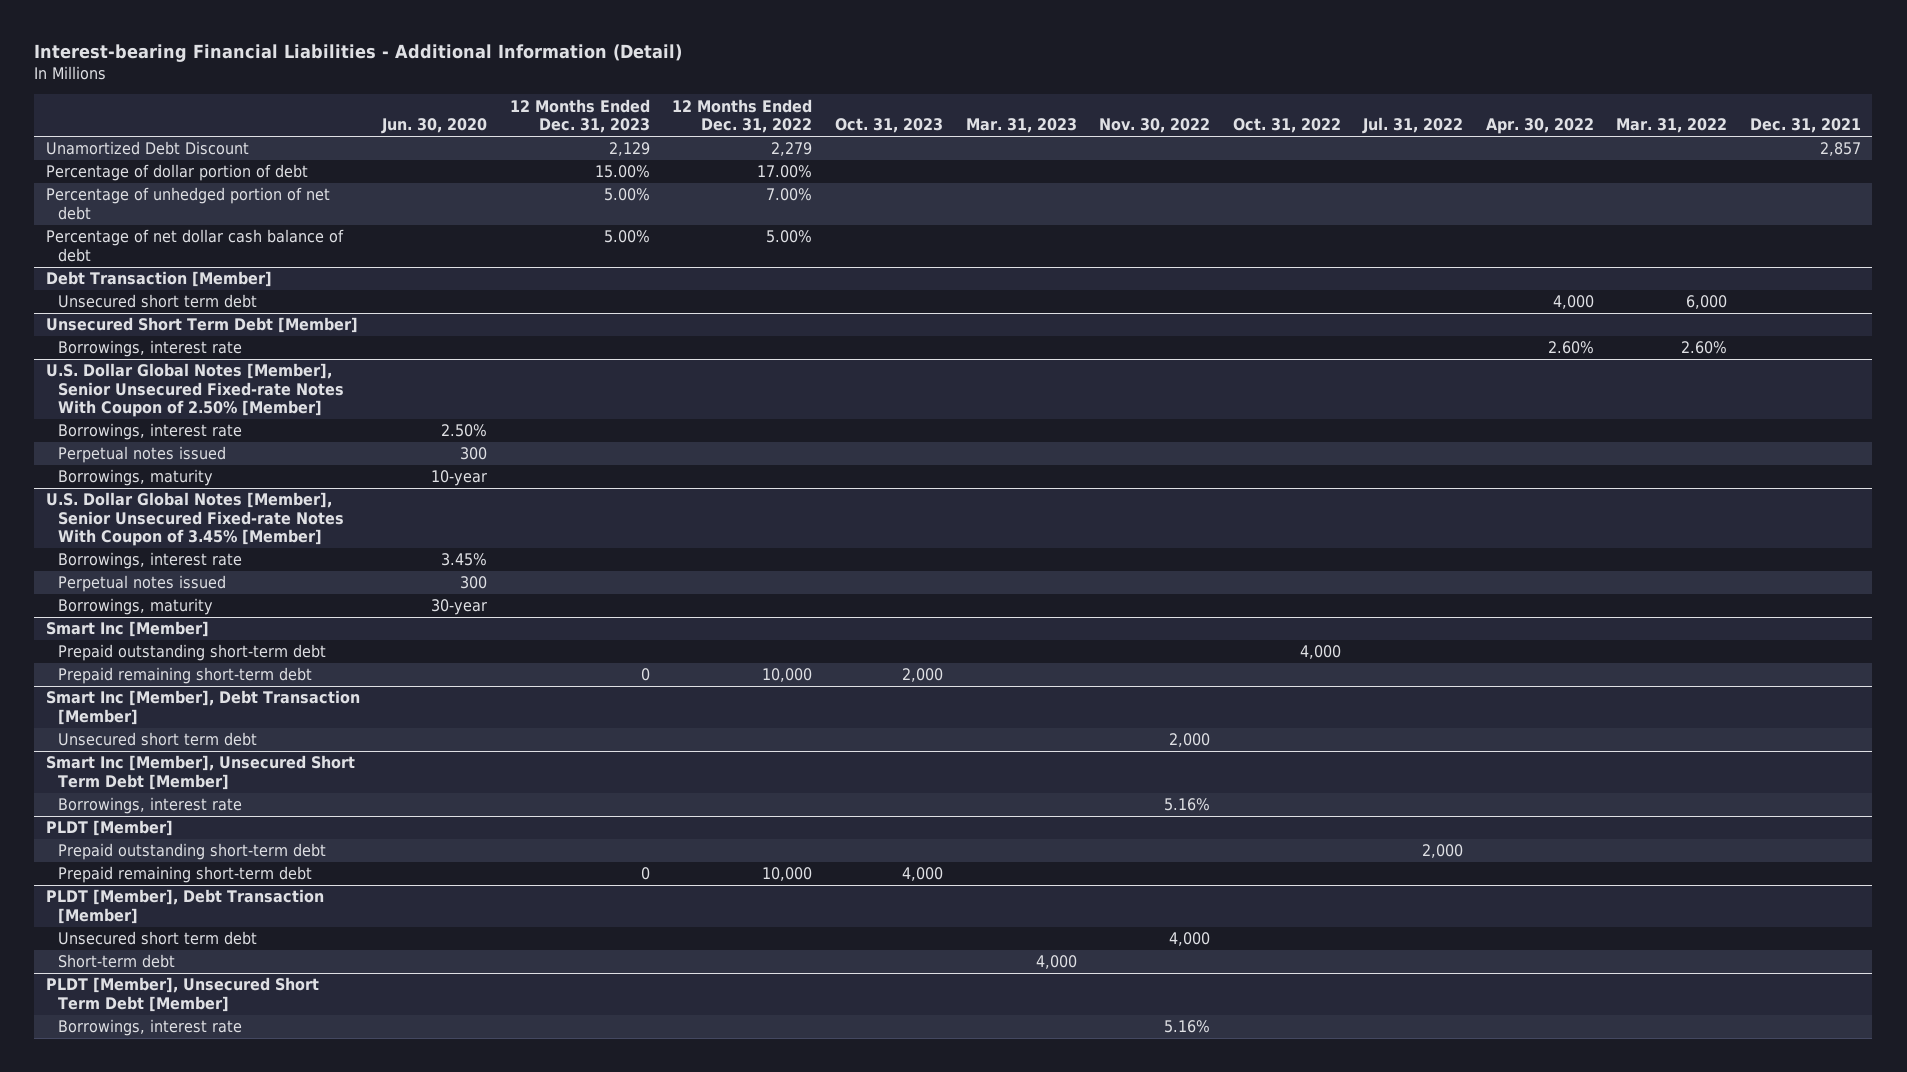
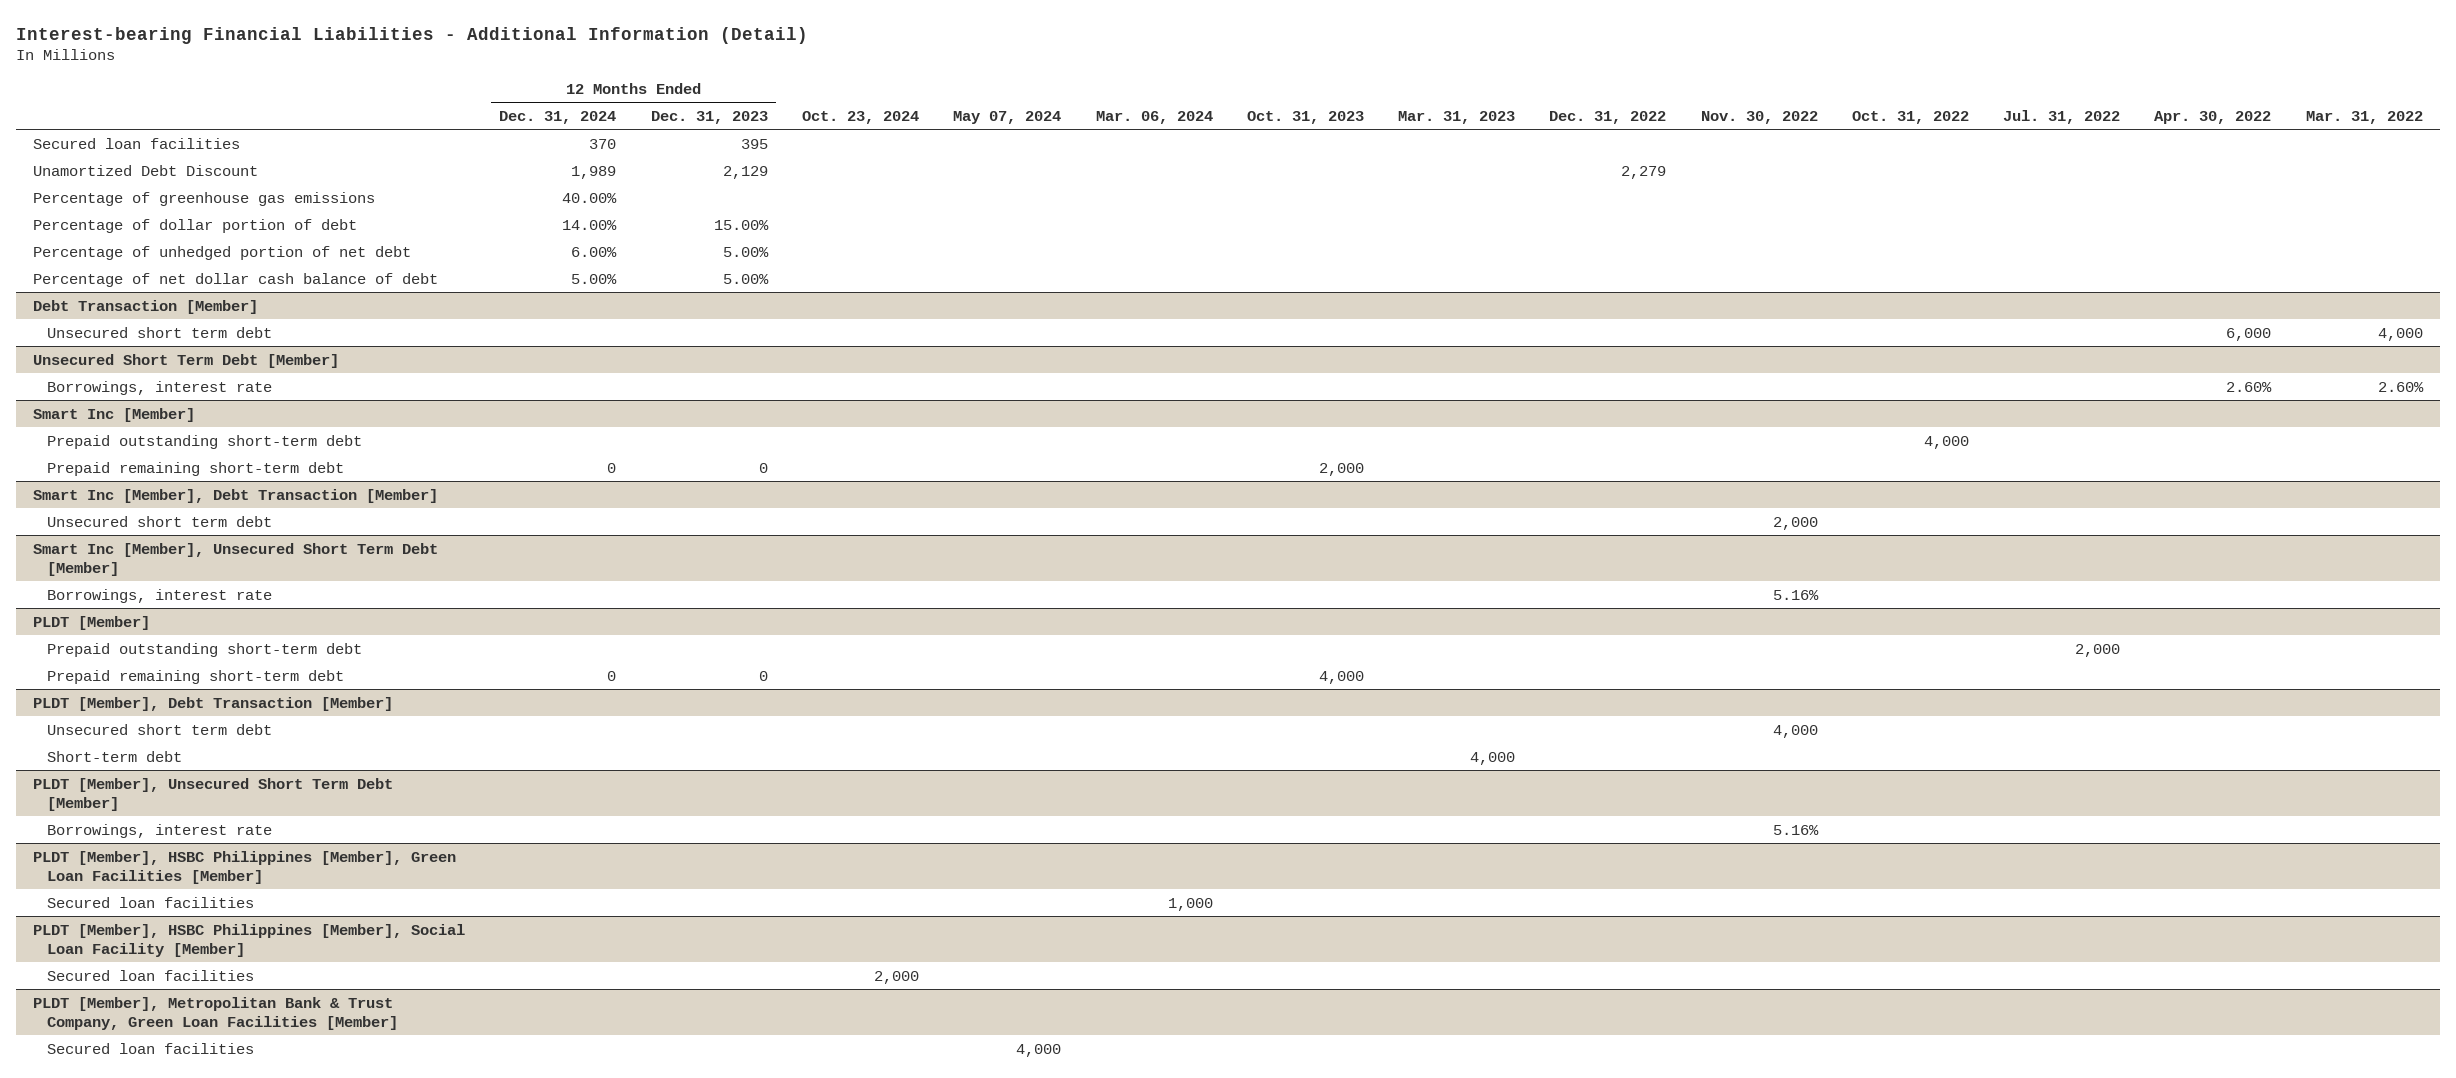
[381,118,488,135] Jun. 30, 2020 -> none
[672,98,813,134] 12 Months Ended Dec. 31, 2022 -> none
[1750,118,1862,134] Dec. 31, 2021 -> none
none -> [499,111,617,125] Dec. 31, 2024
none -> [801,111,919,125] Oct. 23, 2024
none -> [953,111,1062,125] May 07, 2024
none -> [1095,111,1213,125] Mar. 06, 2024
none -> [1549,111,1667,125] Dec. 31, 2022
none -> [33,137,241,149] Secured loan facilities
none -> [33,191,376,206] Percentage of greenhouse gas emissions
[1552,295,1594,310] 4,000 -> [2226,327,2272,341] 6,000
[1686,295,1728,310] 6,000 -> [2377,327,2423,341] 4,000
[45,363,345,417] U.S. Dollar Global Notes [Member], Senior Unsecured Fixed-rate Notes With Coupon of 2.50% [Member] -> none
[58,423,243,441] Borrowings, interest rate -> none
[58,446,227,464] Perpetual notes issued -> none
[58,469,214,487] Borrowings, maturity -> none
[45,492,345,546] U.S. Dollar Global Notes [Member], Senior Unsecured Fixed-rate Notes With Coupon of 3.45% [Member] -> none
[58,552,243,570] Borrowings, interest rate -> none
[58,575,227,593] Perpetual notes issued -> none
[58,598,214,616] Borrowings, maturity -> none
none -> [33,850,457,884] PLDT [Member], HSBC Philippines [Member], Green Loan Facilities [Member]
none -> [46,896,254,908] Secured loan facilities
none -> [33,923,466,957] PLDT [Member], HSBC Philippines [Member], Social Loan Facility [Member]
none -> [46,969,254,981] Secured loan facilities
none -> [33,996,398,1030] PLDT [Member], Metropolitan Bank & Trust Company, Green Loan Facilities [Member]
none -> [46,1042,254,1054] Secured loan facilities

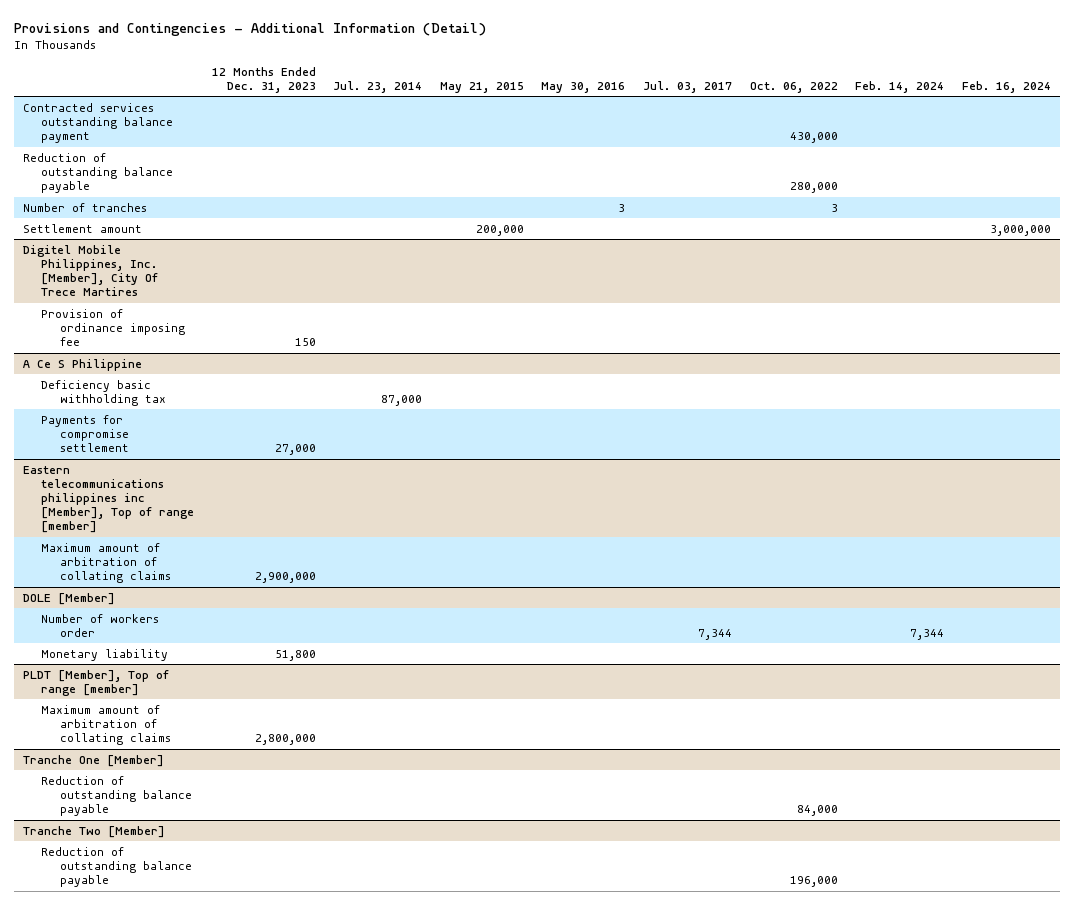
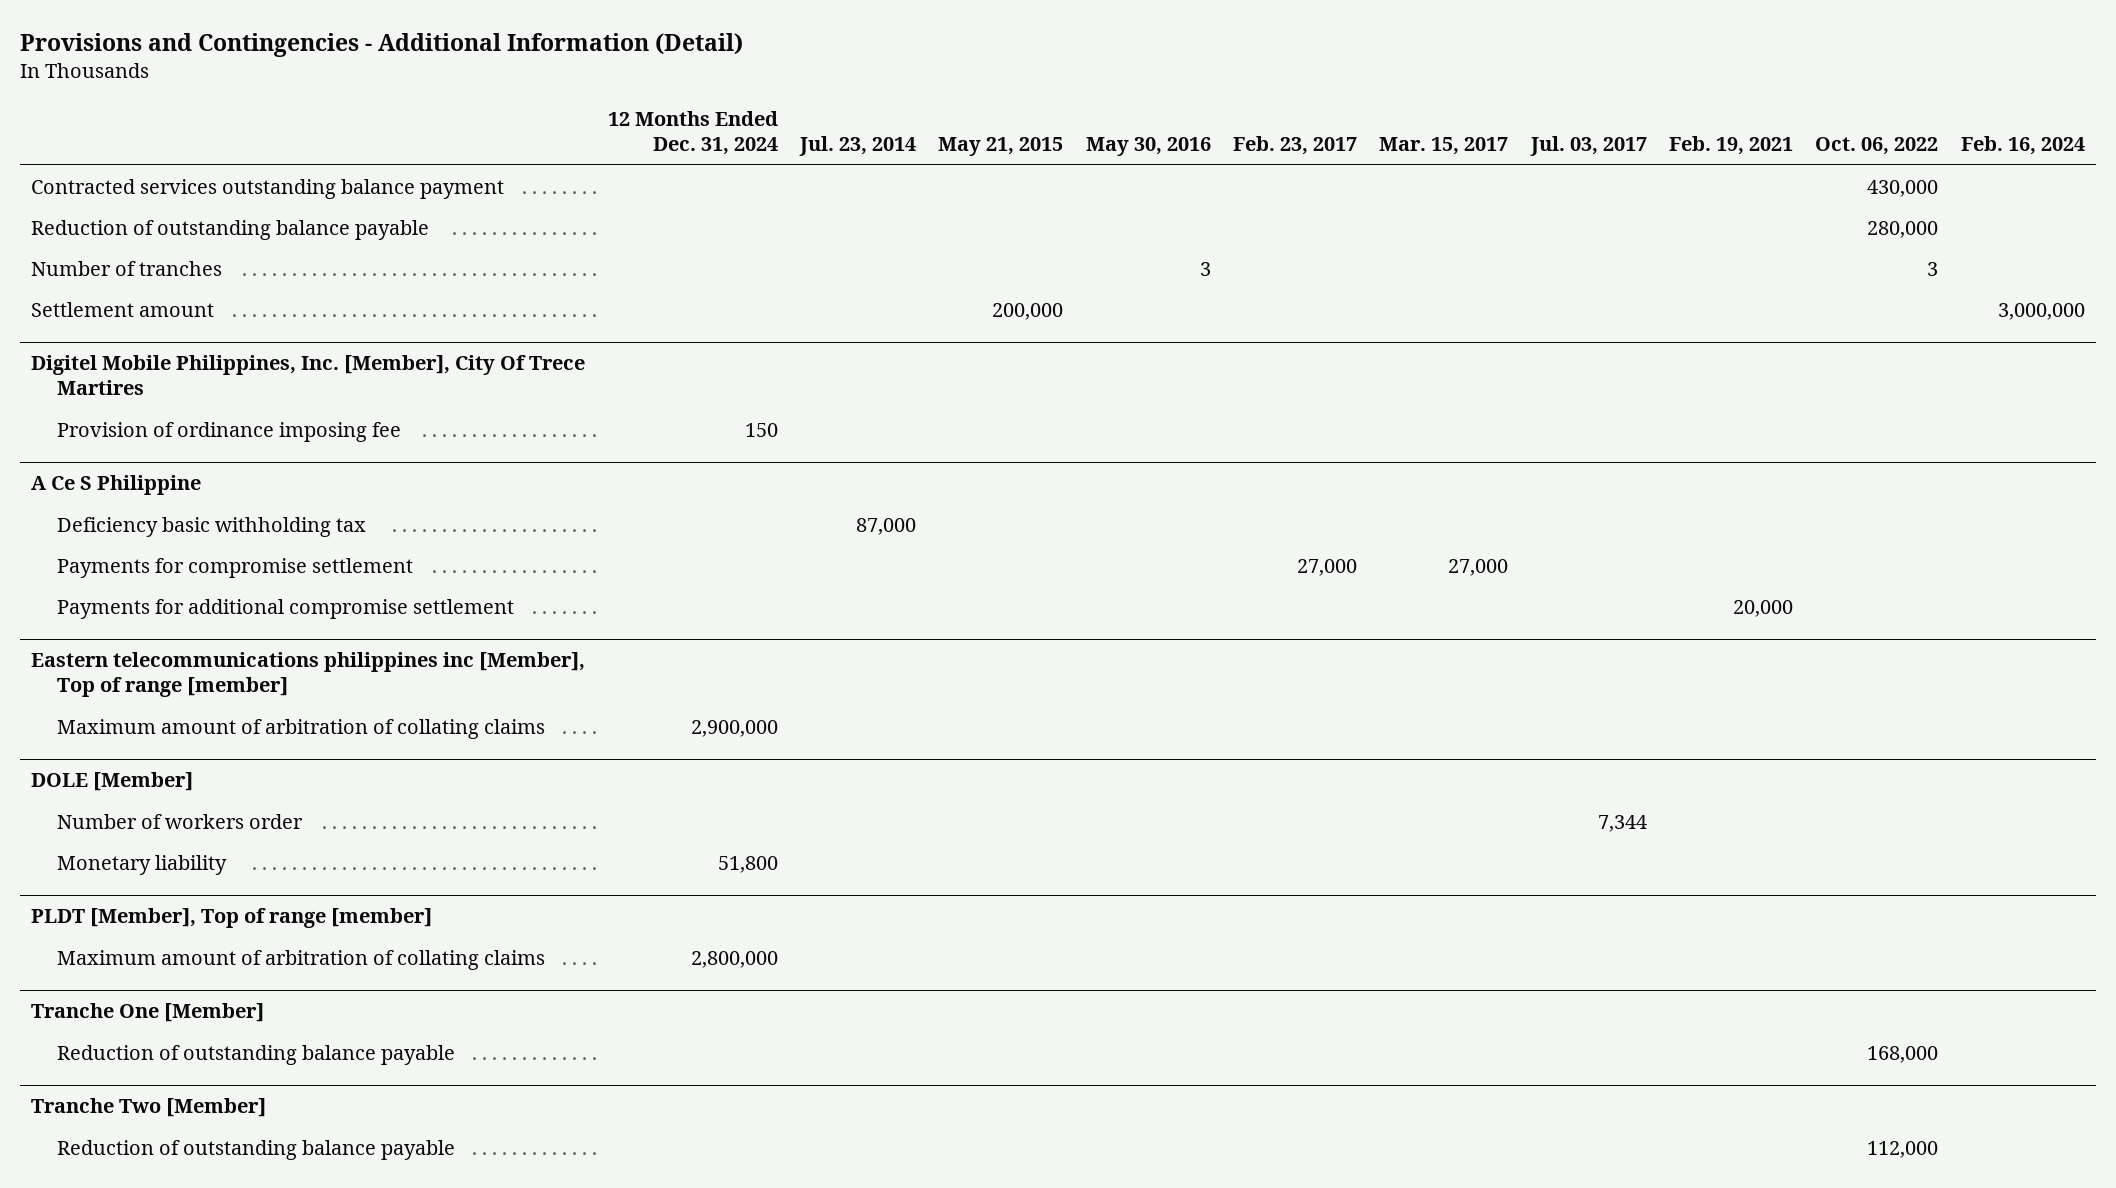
[211,66,316,93] 12 Months Ended Dec. 31, 2023 -> none
[855,80,945,93] Feb. 14, 2024 -> none
none -> [607,111,778,156] 12 Months Ended Dec. 31, 2024
none -> [1233,136,1358,156] Feb. 23, 2017
none -> [1379,137,1509,156] Mar. 15, 2017
none -> [1668,136,1793,156] Feb. 19, 2021
none -> [56,598,514,619] Payments for additional compromise settlement
[796,805,838,817] 84,000 -> [1867,1045,1939,1063] 168,000
[789,876,838,888] 196,000 -> [1867,1140,1939,1158] 112,000

